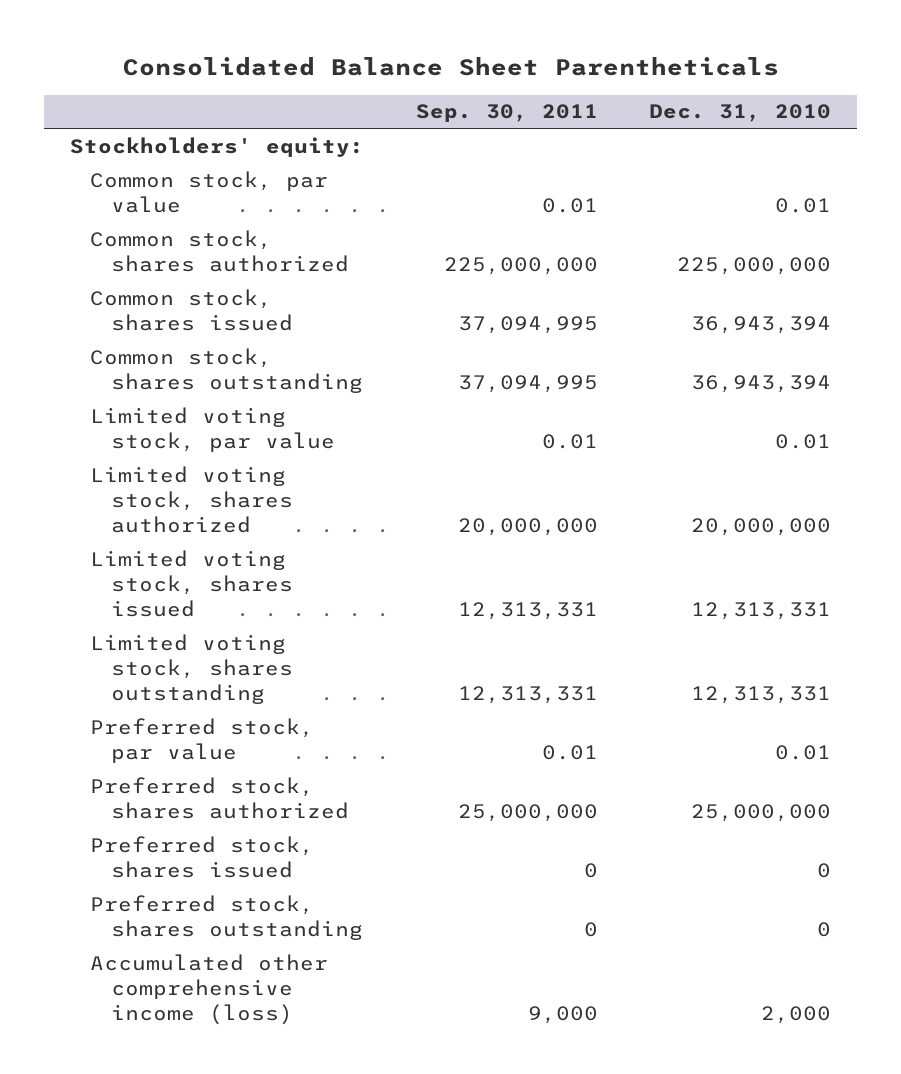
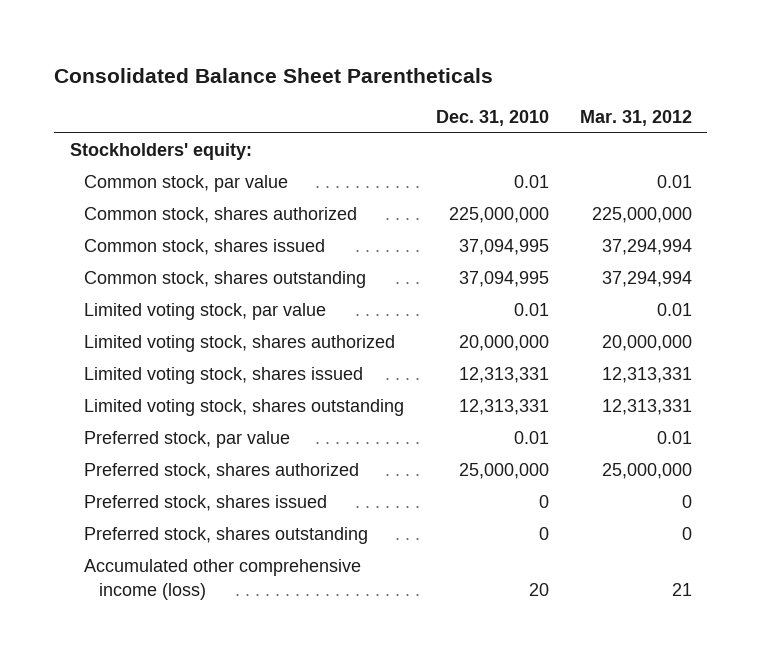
[415,104,598,123] Sep. 30, 2011 -> none
none -> [579,109,692,126] Mar. 31, 2012
[690,316,831,335] 36,943,394 -> [458,239,549,256] 37,094,995
[690,375,831,394] 36,943,394 -> [458,271,549,288] 37,094,995
[760,1006,831,1025] 2,000 -> [528,582,549,596] 20

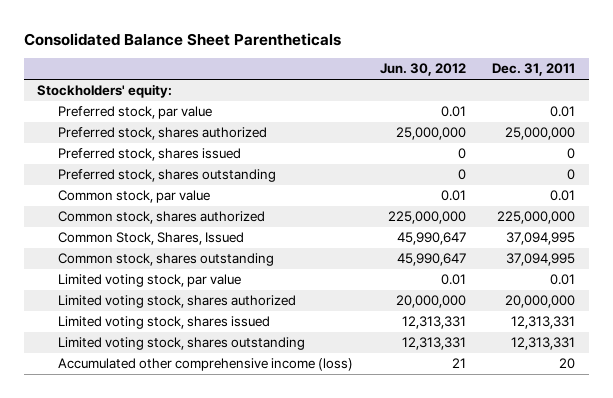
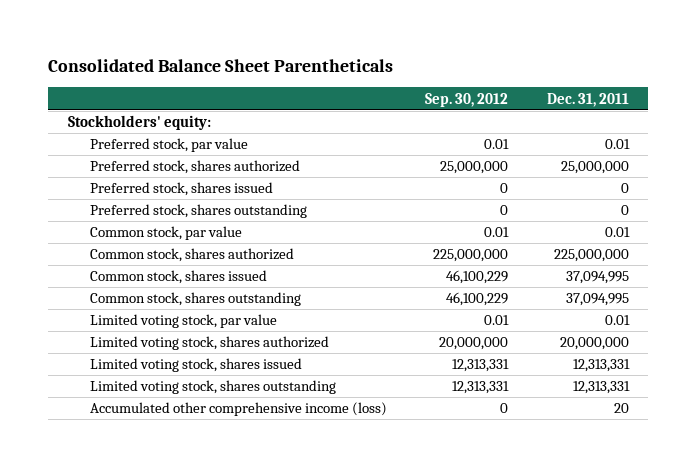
[379,63,466,77] Jun. 30, 2012 -> none
none -> [425,92,509,107] Sep. 30, 2012
[58,232,245,246] Common Stock, Shares, Issued -> [89,270,267,285] Common stock, shares issued

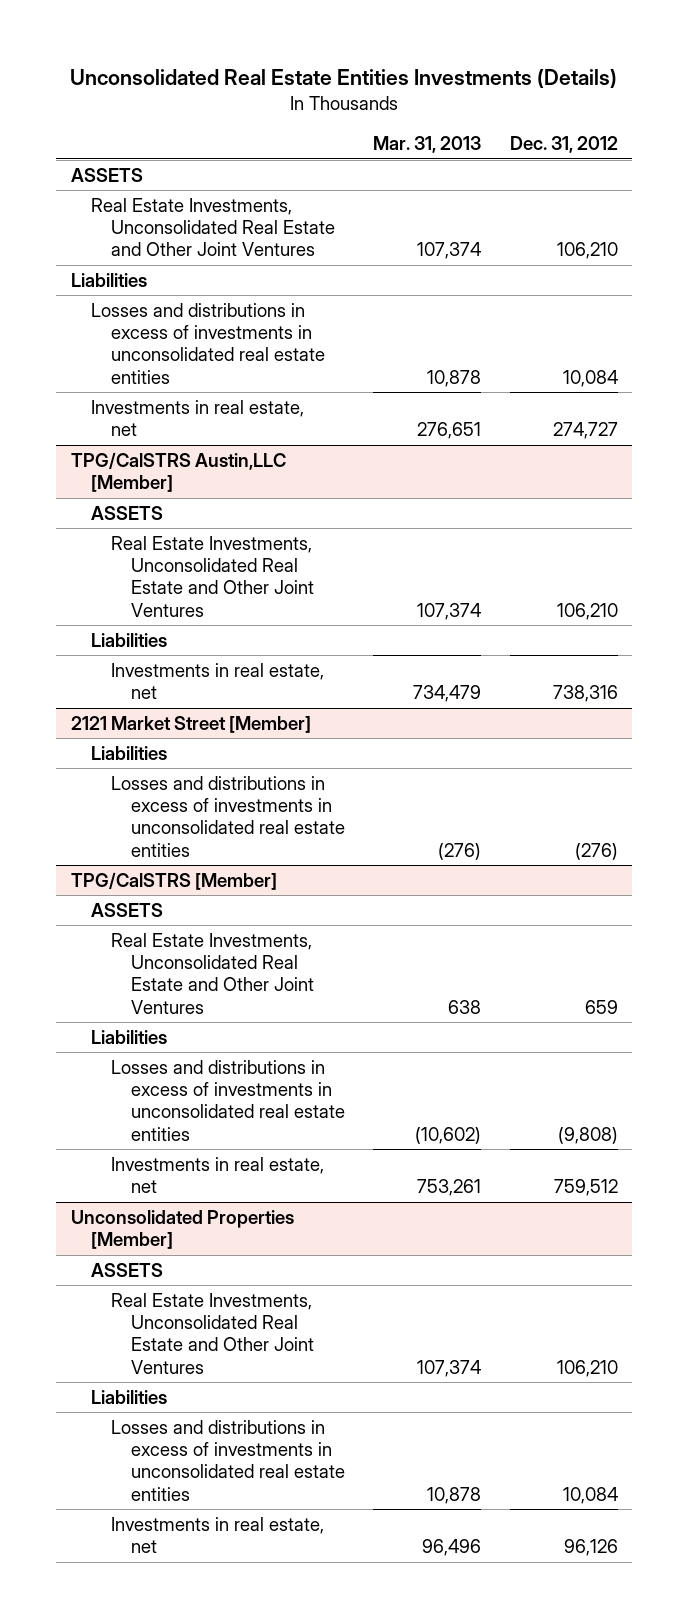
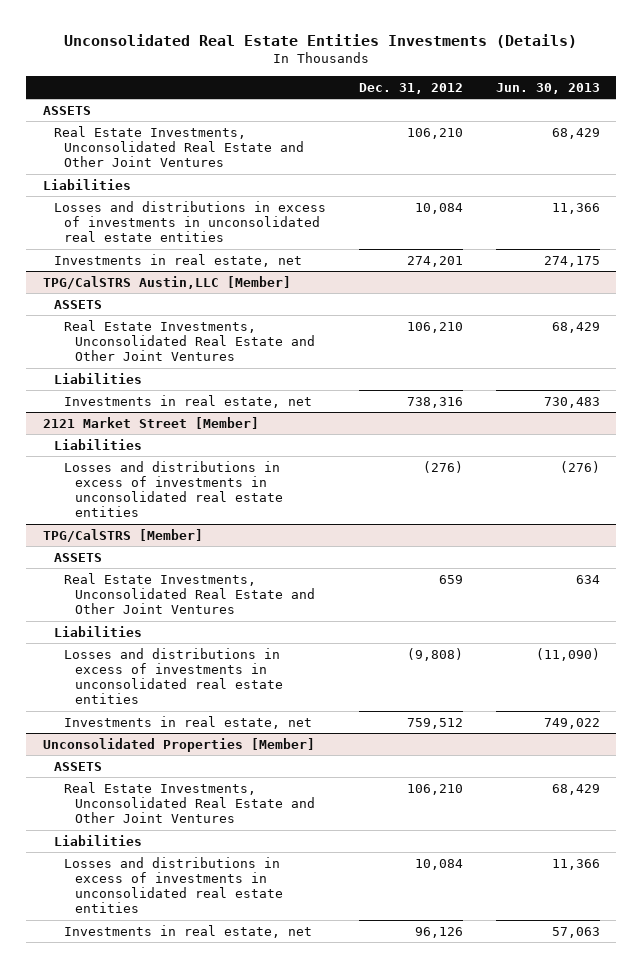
[373,136,482,154] Mar. 31, 2013 -> none
none -> [495,82,600,94] Jun. 30, 2013
[552,422,618,440] 274,727 -> [406,255,463,267] 274,201

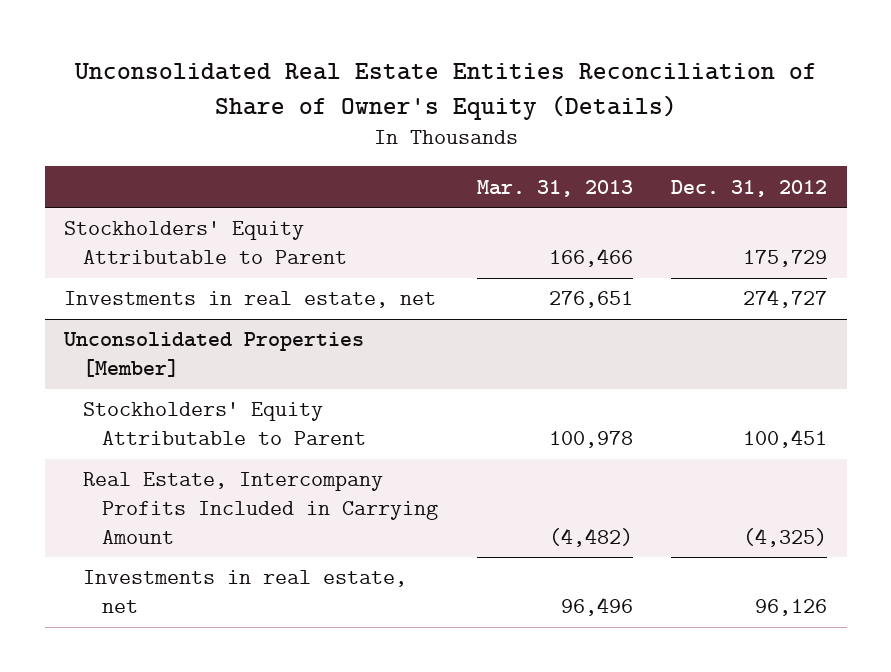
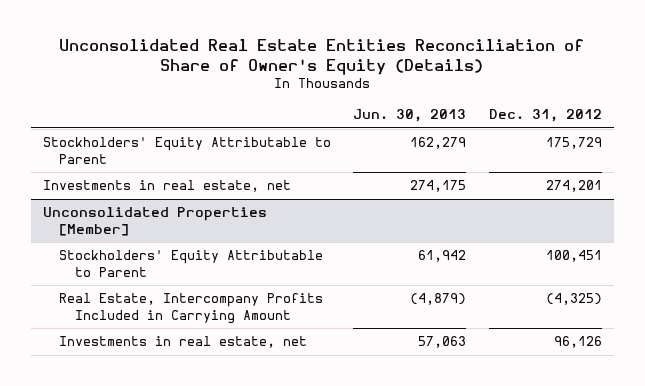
[476,179,633,197] Mar. 31, 2013 -> none
none -> [353,109,467,123] Jun. 30, 2013
[743,289,828,309] 274,727 -> [546,180,603,193] 274,201

